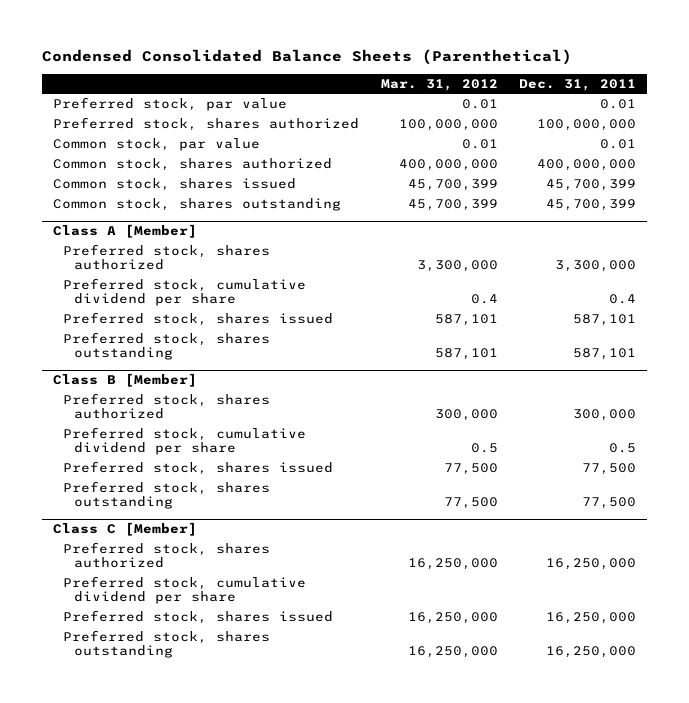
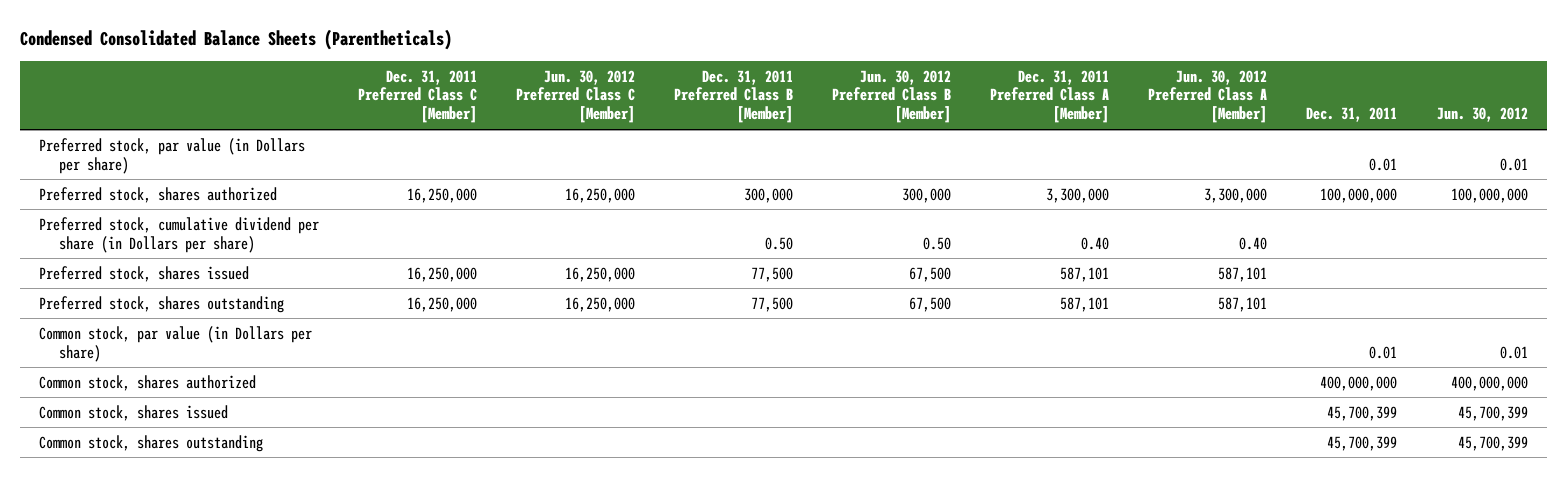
[42,49,573,66] Condensed Consolidated Balance Sheets (Parenthetical) -> [19,28,452,50] Condensed Consolidated Balance Sheets (Parentheticals)
[380,78,498,91] Mar. 31, 2012 -> none
none -> [358,69,478,124] Dec. 31, 2011 Preferred Class C [Member]
none -> [516,69,636,124] Jun. 30, 2012 Preferred Class C [Member]
none -> [674,69,794,124] Dec. 31, 2011 Preferred Class B [Member]
none -> [832,69,952,124] Jun. 30, 2012 Preferred Class B [Member]
none -> [990,69,1110,124] Dec. 31, 2011 Preferred Class A [Member]
none -> [1148,69,1268,124] Jun. 30, 2012 Preferred Class A [Member]
none -> [1436,107,1528,123] Jun. 30, 2012
[52,97,287,112] Preferred stock, par value -> [39,137,306,174] Preferred stock, par value (in Dollars per share)
none -> [39,216,320,253] Preferred stock, cumulative dividend per share (in Dollars per share)
none -> [39,265,250,282] Preferred stock, shares issued
none -> [39,295,285,313] Preferred stock, shares outstanding
[52,138,260,152] Common stock, par value -> [39,325,313,362] Common stock, par value (in Dollars per share)
[52,224,197,239] Class A [Member] -> none
[63,244,271,271] Preferred stock, shares authorized -> none
[63,278,307,307] Preferred stock, cumulative dividend per share -> none
[63,312,334,327] Preferred stock, shares issued -> none
[63,332,271,361] Preferred stock, shares outstanding -> none
[52,373,197,388] Class B [Member] -> none
[63,393,271,420] Preferred stock, shares authorized -> none
[63,427,307,456] Preferred stock, cumulative dividend per share -> none
[63,461,334,476] Preferred stock, shares issued -> none
[63,481,271,510] Preferred stock, shares outstanding -> none
[52,522,197,537] Class C [Member] -> none
[63,542,271,569] Preferred stock, shares authorized -> none
[63,576,307,605] Preferred stock, cumulative dividend per share -> none
[63,610,334,625] Preferred stock, shares issued -> none
[63,630,271,659] Preferred stock, shares outstanding -> none

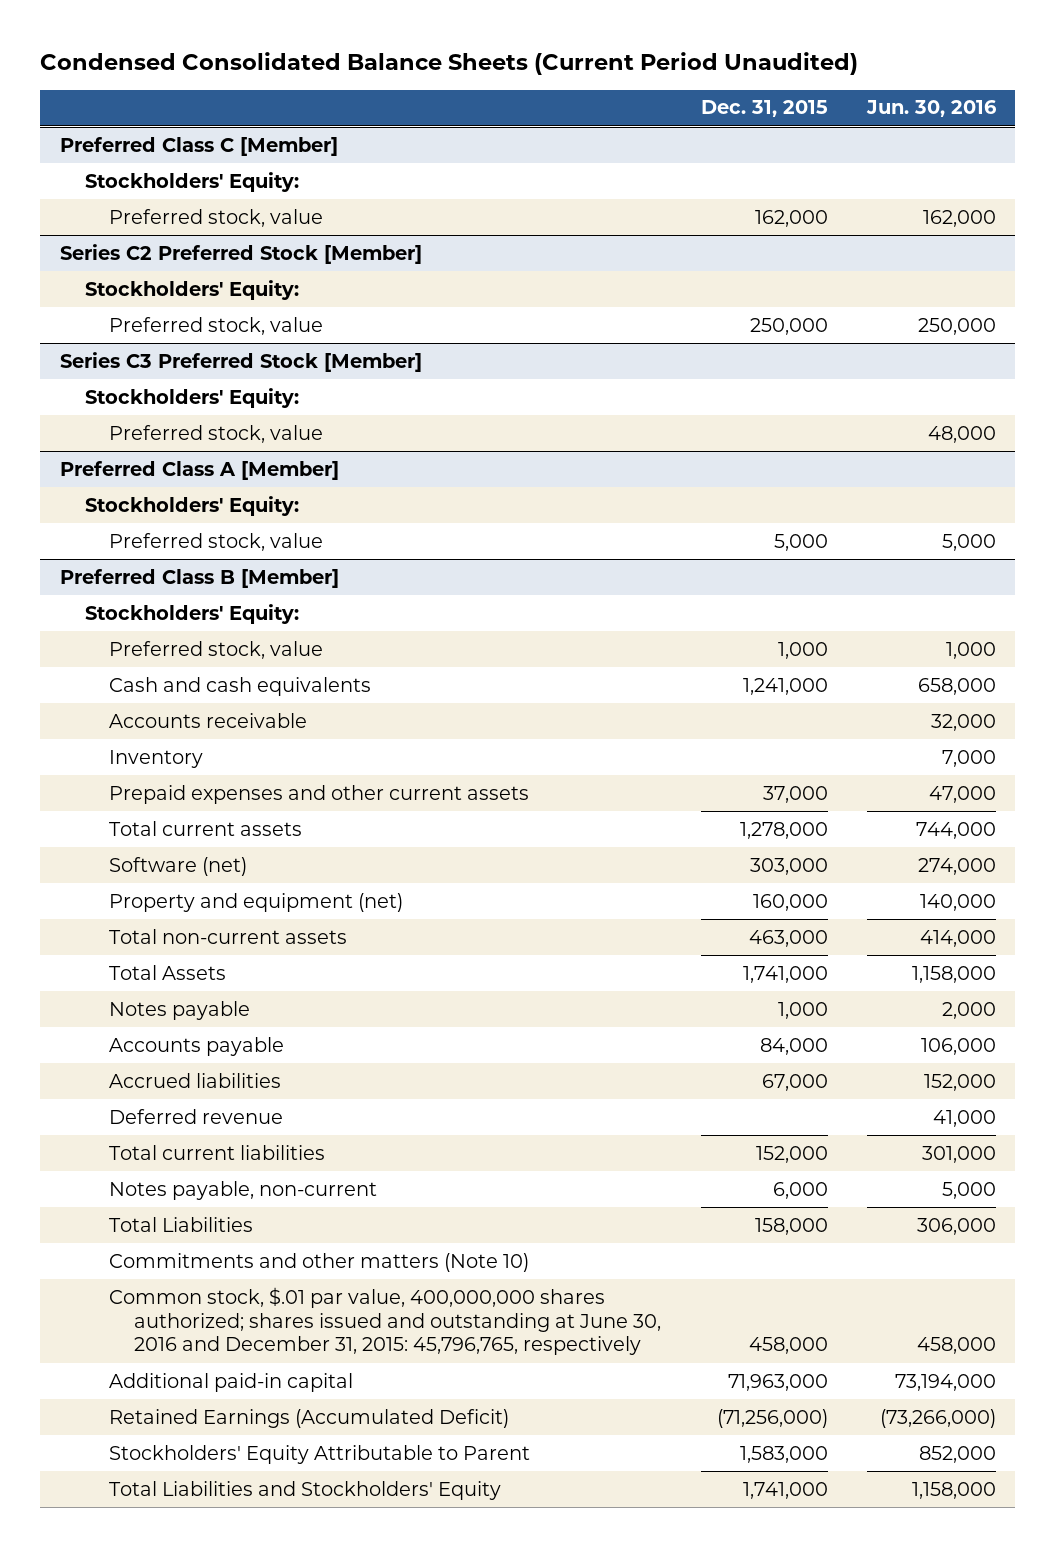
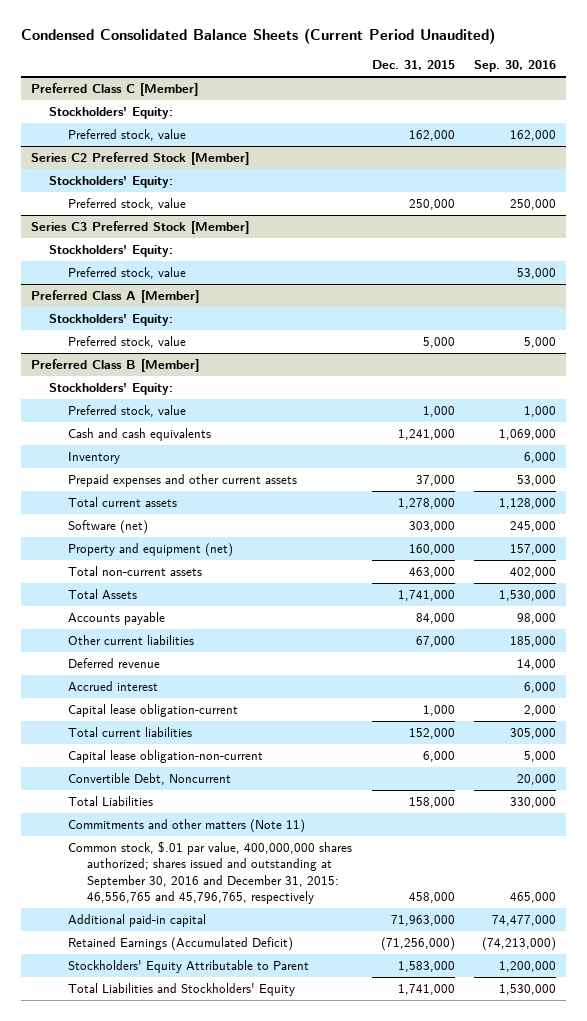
[865,100,997,118] Jun. 30, 2016 -> none
none -> [474,59,557,72] Sep. 30, 2016
[109,712,308,728] Accounts receivable -> none
[109,1000,251,1020] Notes payable -> none
[109,1072,282,1088] Accrued liabilities -> [68,635,195,646] Other current liabilities
none -> [68,681,159,692] Accrued interest
none -> [68,704,239,718] Capital lease obligation-current
[109,1180,378,1200] Notes payable, non-current -> none
none -> [68,750,264,764] Capital lease obligation-non-current
none -> [68,773,232,786] Convertible Debt, Noncurrent
[109,1252,530,1272] Commitments and other matters (Note 10) -> [68,819,306,834] Commitments and other matters (Note 11)
[109,1286,662,1356] Common stock, $.01 par value, 400,000,000 shares authorized; shares issued and outstanding at June 30, 2016 and December 31, 2015: 45,796,765, respectively -> [68,841,353,904] Common stock, $.01 par value, 400,000,000 shares authorized; shares issued and outstanding at September 30, 2016 and December 31, 2015: 46,556,765 and 45,796,765, respectively

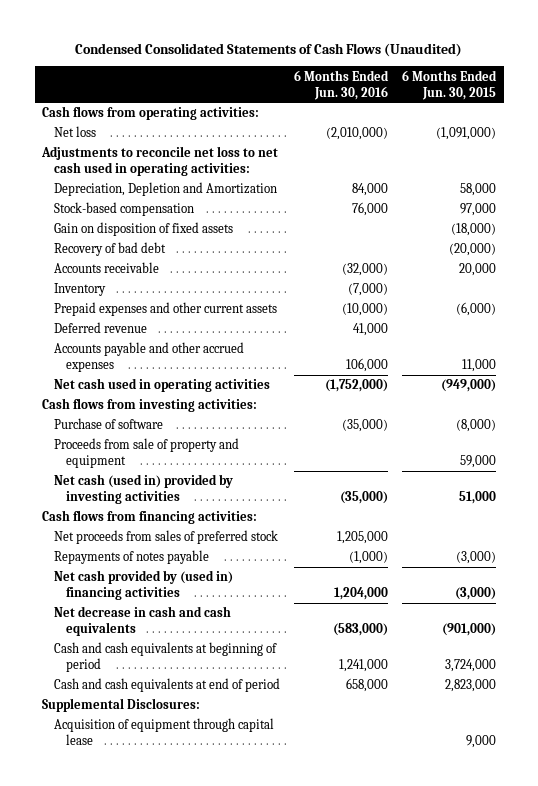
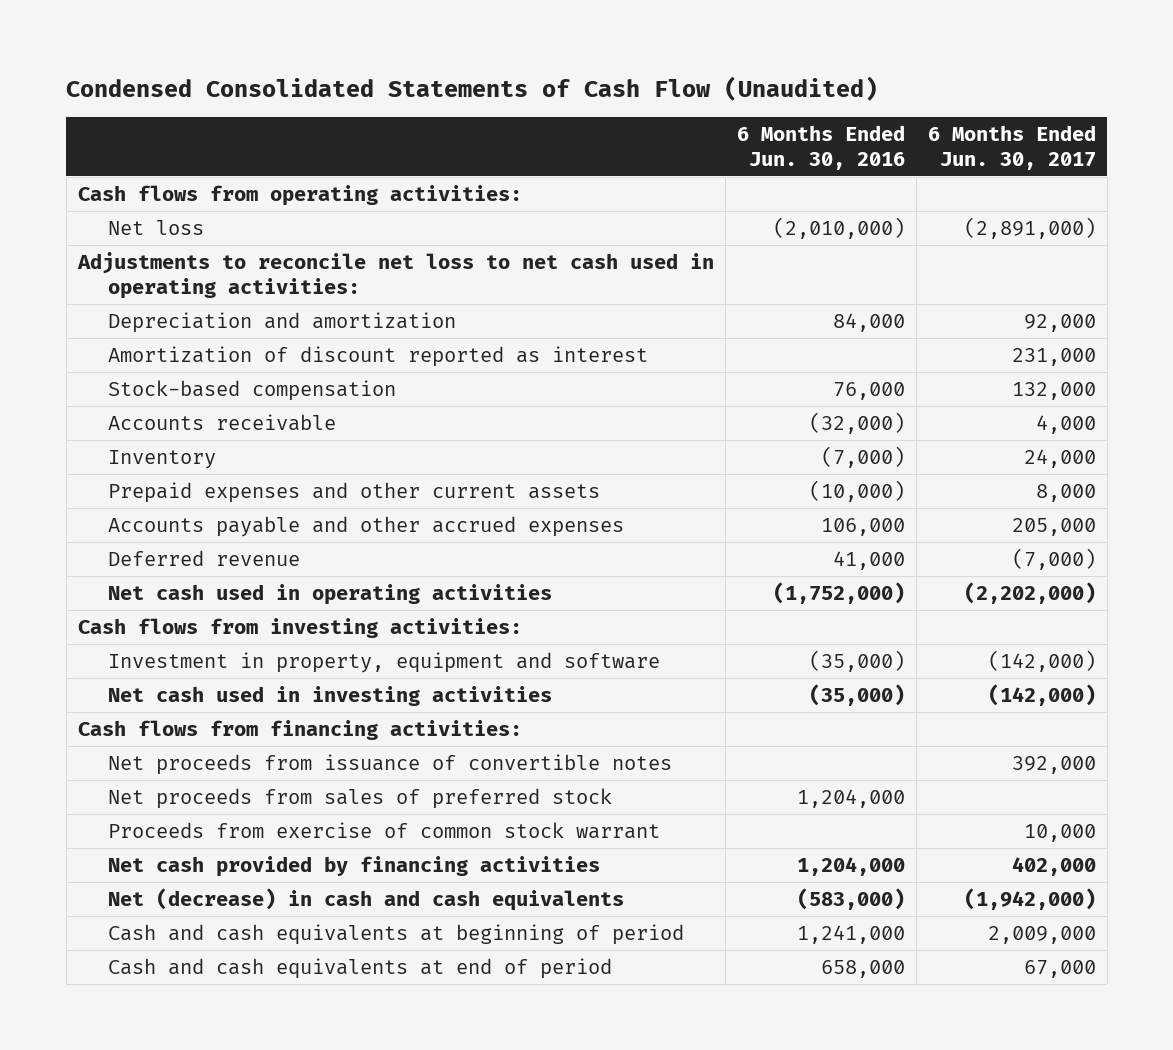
[75,42,463,57] Condensed Consolidated Statements of Cash Flows (Unaudited) -> [66,76,879,102] Condensed Consolidated Statements of Cash Flow (Unaudited)
[402,69,498,100] 6 Months Ended Jun. 30, 2015 -> none
none -> [927,124,1096,170] 6 Months Ended Jun. 30, 2017
[53,182,277,197] Depreciation, Depletion and Amortization -> [108,311,457,333] Depreciation and amortization
none -> [108,345,649,367] Amortization of discount reported as interest
[53,222,233,237] Gain on disposition of fixed assets -> none
[53,242,166,257] Recovery of bad debt -> none
[53,322,147,334] Deferred revenue -> [108,549,301,566] Deferred revenue
[53,418,163,430] Purchase of software -> none
[53,438,239,469] Proceeds from sale of property and equipment -> none
none -> [108,651,661,673] Investment in property, equipment and software
[53,474,233,505] Net cash (used in) provided by investing activities -> [108,685,553,706] Net cash used in investing activities
[53,550,209,565] Repayments of notes payable -> none
none -> [108,753,673,775] Net proceeds from issuance of convertible notes
[337,531,389,545] 1,205,000 -> [796,788,905,808] 1,204,000
none -> [108,821,661,839] Proceeds from exercise of common stock warrant
[53,570,233,601] Net cash provided by (used in) financing activities -> [108,855,601,877] Net cash provided by financing activities
[53,606,231,637] Net decrease in cash and cash equivalents -> [108,887,625,911] Net (decrease) in cash and cash equivalents
[41,698,200,713] Supplemental Disclosures: -> none
[53,718,274,746] Acquisition of equipment through capital lease -> none

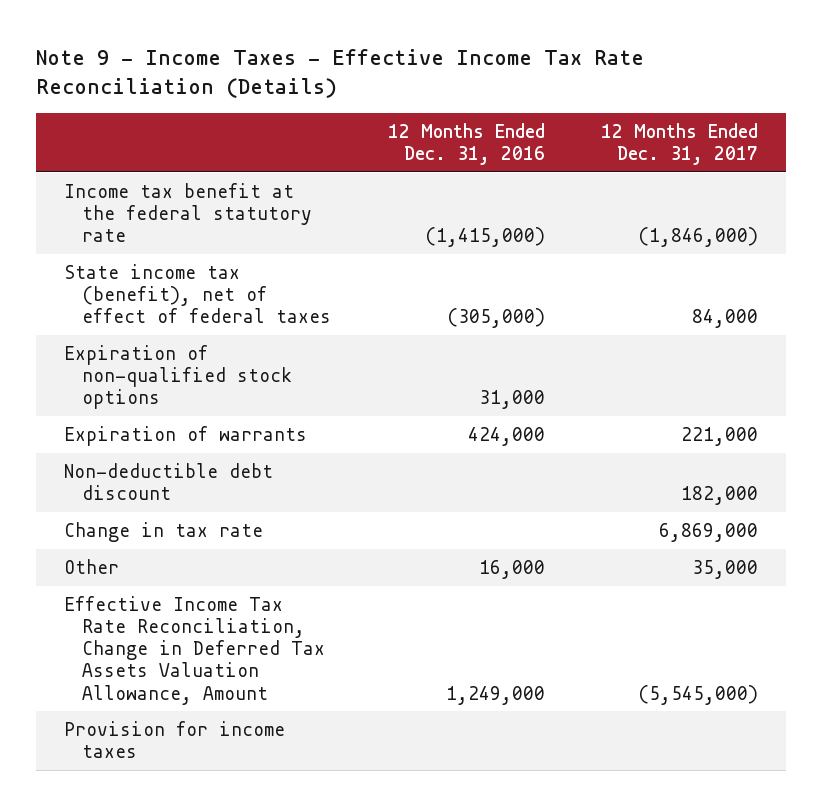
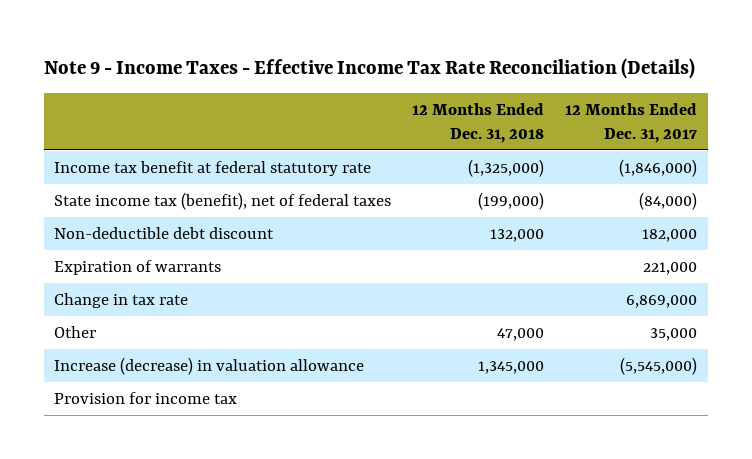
[387,122,545,166] 12 Months Ended Dec. 31, 2016 -> none
none -> [412,103,545,143] 12 Months Ended Dec. 31, 2018
[64,344,293,410] Expiration of non-qualified stock options -> none
[64,182,313,243] Income tax benefit at the federal statutory rate -> [54,161,372,177] Income tax benefit at federal statutory rate
[64,263,332,324] State income tax (benefit), net of effect of federal taxes -> [54,192,392,211] State income tax (benefit), net of federal taxes
[691,309,758,329] 84,000 -> [639,192,698,211] (84,000)
[64,425,308,446] Expiration of warrants -> [54,260,222,276] Expiration of warrants
[64,595,326,705] Effective Income Tax Rate Reconciliation, Change in Deferred Tax Assets Valuation Allowance, Amount -> [54,357,365,376] Increase (decrease) in valuation allowance
[64,720,286,758] Provision for income taxes -> [54,392,238,405] Provision for income tax

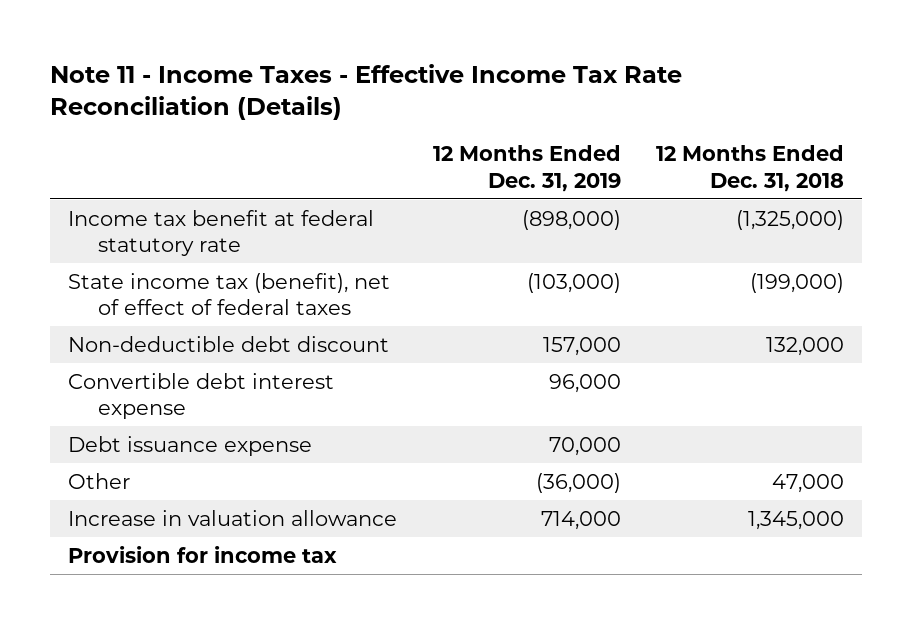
[43,57,695,79] Note 9 - Income Taxes - Effective Income Tax Rate Reconciliation (Details) -> [50,63,683,120] Note 11 - Income Taxes - Effective Income Tax Rate Reconciliation (Details)
[565,103,698,143] 12 Months Ended Dec. 31, 2017 -> none
none -> [432,145,621,192] 12 Months Ended Dec. 31, 2019
[54,192,392,211] State income tax (benefit), net of federal taxes -> [68,272,391,316] State income tax (benefit), net of effect of federal taxes
[54,260,222,276] Expiration of warrants -> none
[54,293,189,309] Change in tax rate -> none
none -> [68,372,335,420] Convertible debt interest expense
none -> [68,435,313,456] Debt issuance expense
[54,357,365,376] Increase (decrease) in valuation allowance -> [68,509,398,526] Increase in valuation allowance

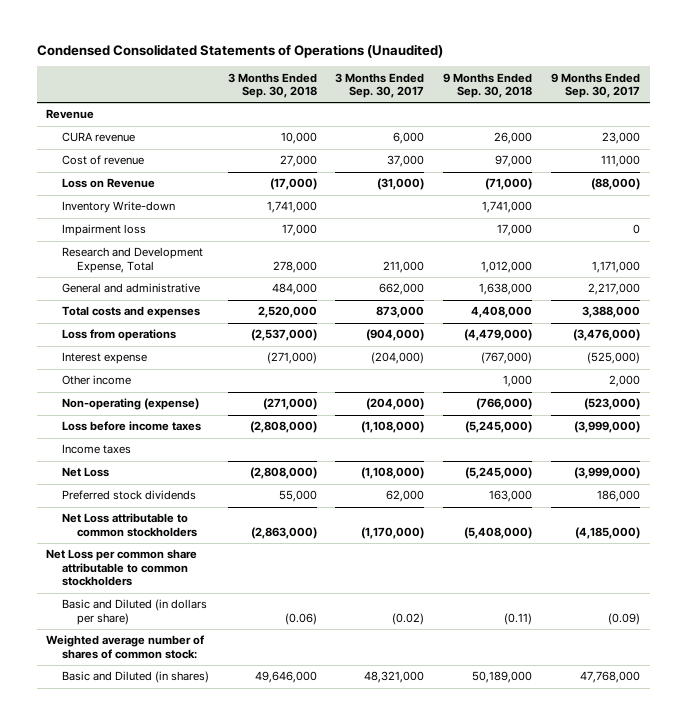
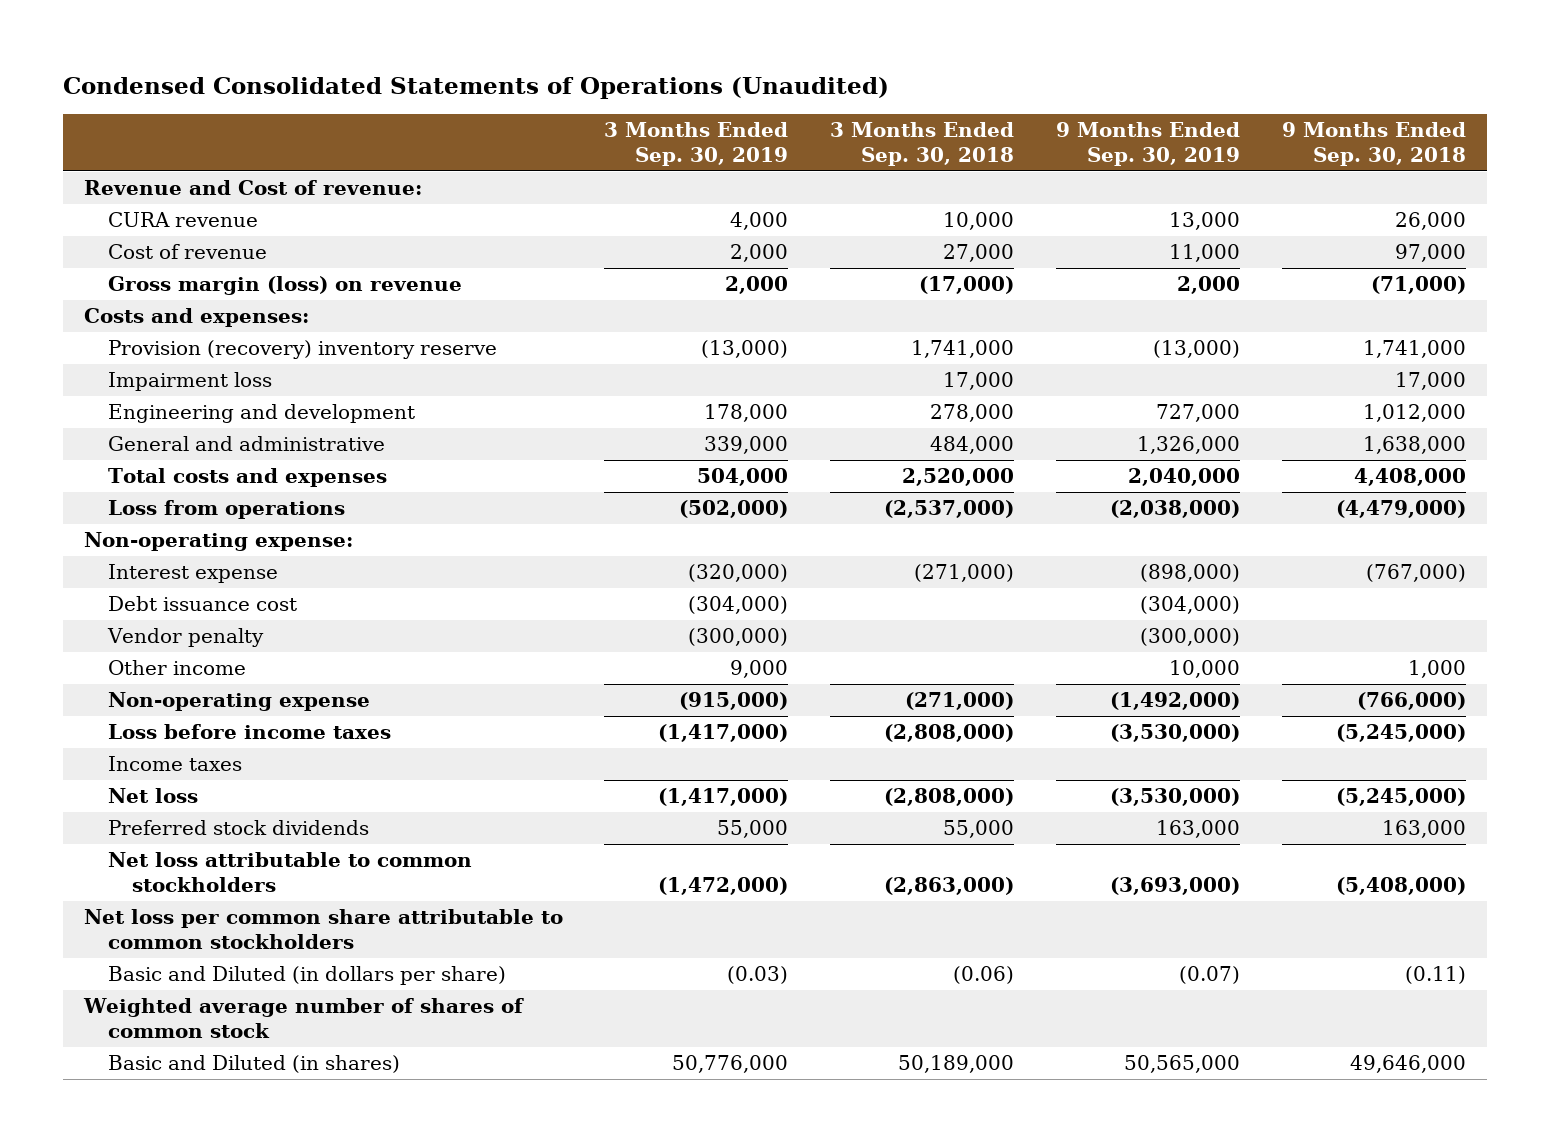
[335,72,425,99] 3 Months Ended Sep. 30, 2017 -> none
[551,72,641,99] 9 Months Ended Sep. 30, 2017 -> none
none -> [604,122,789,166] 3 Months Ended Sep. 30, 2019
none -> [1056,122,1241,166] 9 Months Ended Sep. 30, 2019
[46,109,95,120] Revenue -> [83,180,422,196] Revenue and Cost of revenue:
[61,178,155,189] Loss on Revenue -> [107,276,462,296] Gross margin (loss) on revenue
none -> [83,308,309,328] Costs and expenses:
[61,201,175,214] Inventory Write-down -> [107,340,497,360] Provision (recovery) inventory reserve
[61,247,203,273] Research and Development Expense, Total -> [107,404,415,424] Engineering and development
none -> [83,532,353,552] Non-operating expense:
none -> [107,596,297,612] Debt issuance cost
none -> [106,628,264,648] Vendor penalty
[61,398,199,411] Non-operating (expense) -> [107,692,370,712] Non-operating expense
[61,467,109,478] Net Loss -> [107,788,198,804] Net loss
[61,513,198,537] Net Loss attributable to common stockholders -> [107,852,472,893] Net loss attributable to common stockholders
[46,549,198,587] Net Loss per common share attributable to common stockholders -> [83,909,563,950] Net loss per common share attributable to common stockholders
[46,635,205,659] Weighted average number of shares of common stock: -> [82,998,524,1039] Weighted average number of shares of common stock
[254,671,317,684] 49,646,000 -> [898,1055,1015,1074] 50,189,000
[472,671,533,684] 50,189,000 -> [1350,1055,1467,1074] 49,646,000

